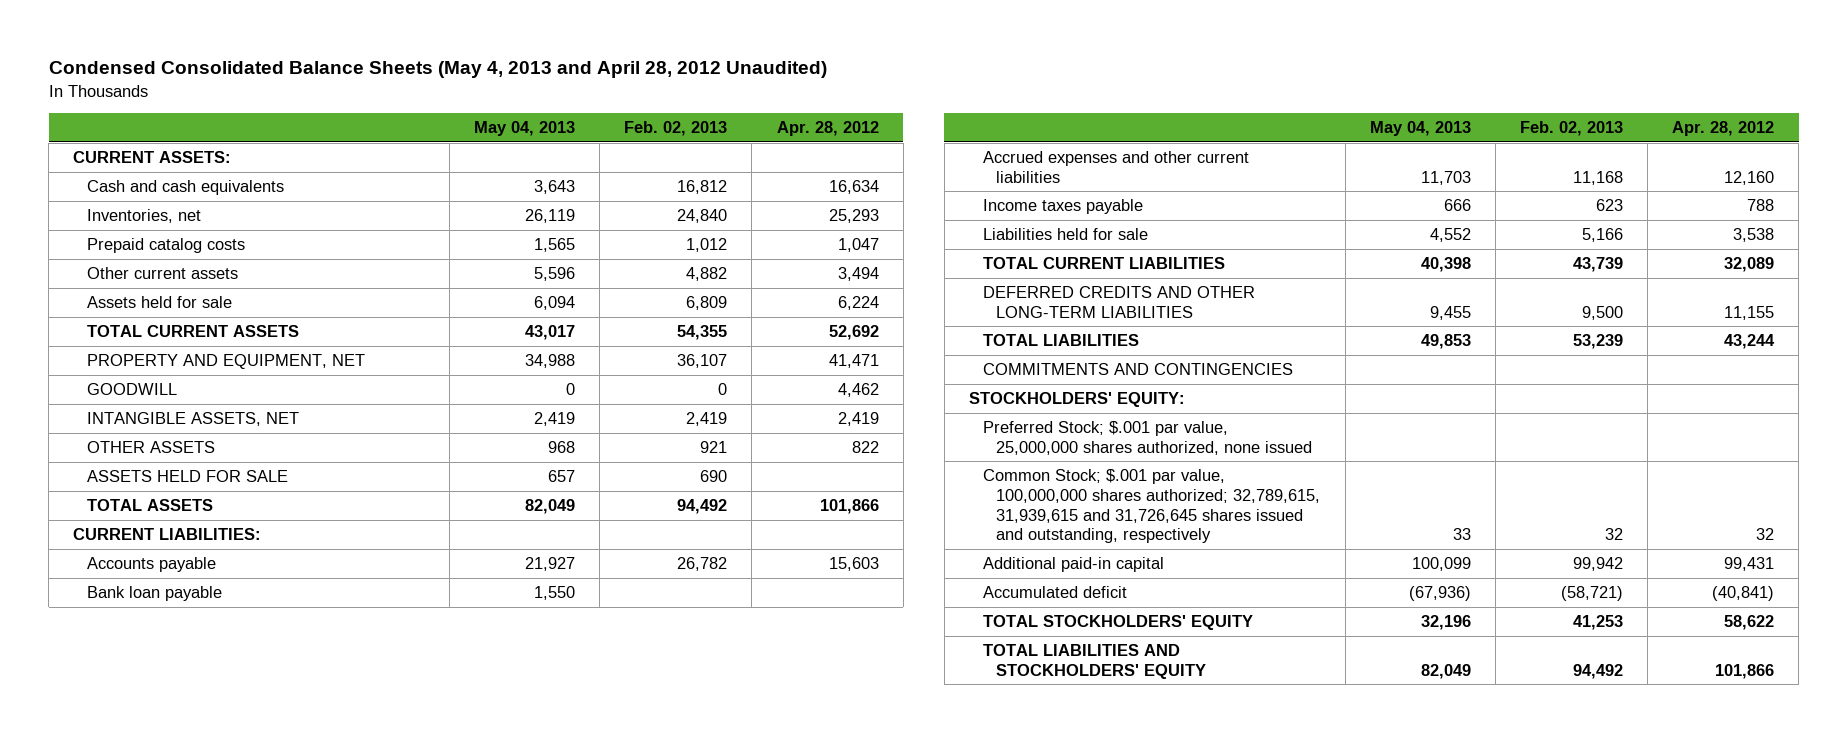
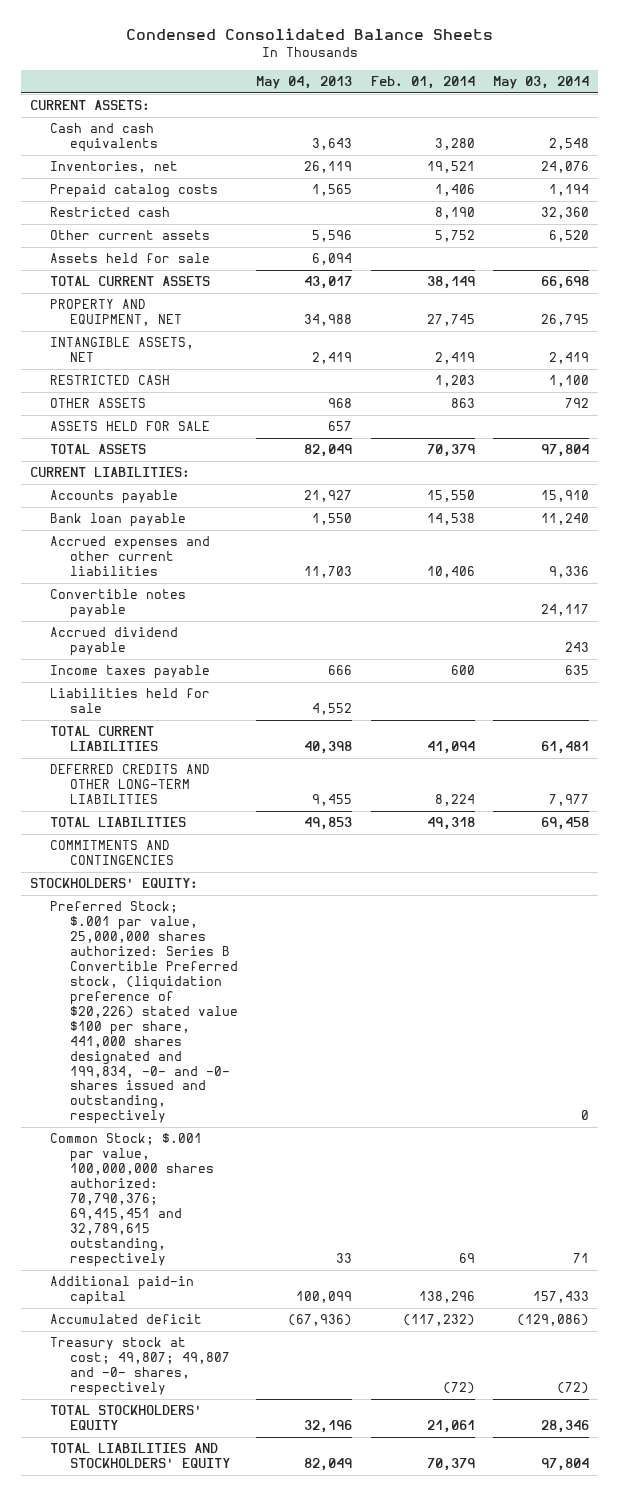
[48,61,827,79] Condensed Consolidated Balance Sheets (May 4, 2013 and April 28, 2012 Unaudited) -> [125,28,493,41] Condensed Consolidated Balance Sheets
[624,121,728,137] Feb. 02, 2013 -> none
[776,121,879,137] Apr. 28, 2012 -> none
none -> [370,76,475,90] Feb. 01, 2014
none -> [493,76,590,90] May 03, 2014
none -> [50,207,171,218] Restricted cash
[87,382,178,395] GOODWILL -> none
none -> [50,375,171,386] RESTRICTED CASH
none -> [50,589,187,619] Convertible notes payable
none -> [50,627,179,657] Accrued dividend payable
[982,420,1313,455] Preferred Stock; $.001 par value, 25,000,000 shares authorized, none issued -> [50,901,238,1125] Preferred Stock; $.001 par value, 25,000,000 shares authorized: Series B Convertible Preferred stock, (liquidation preference of $20,226) stated value $100 per share, 441,000 shares designated and 199,834, -0- and -0- shares issued and outstanding, respectively
[982,468,1321,544] Common Stock; $.001 par value, 100,000,000 shares authorized; 32,789,615, 31,939,615 and 31,726,645 shares issued and outstanding, respectively -> [50,1133,214,1267] Common Stock; $.001 par value, 100,000,000 shares authorized: 70,790,376; 69,415,451 and 32,789,615 outstanding, respectively
none -> [50,1337,230,1397] Treasury stock at cost; 49,807; 49,807 and -0- shares, respectively

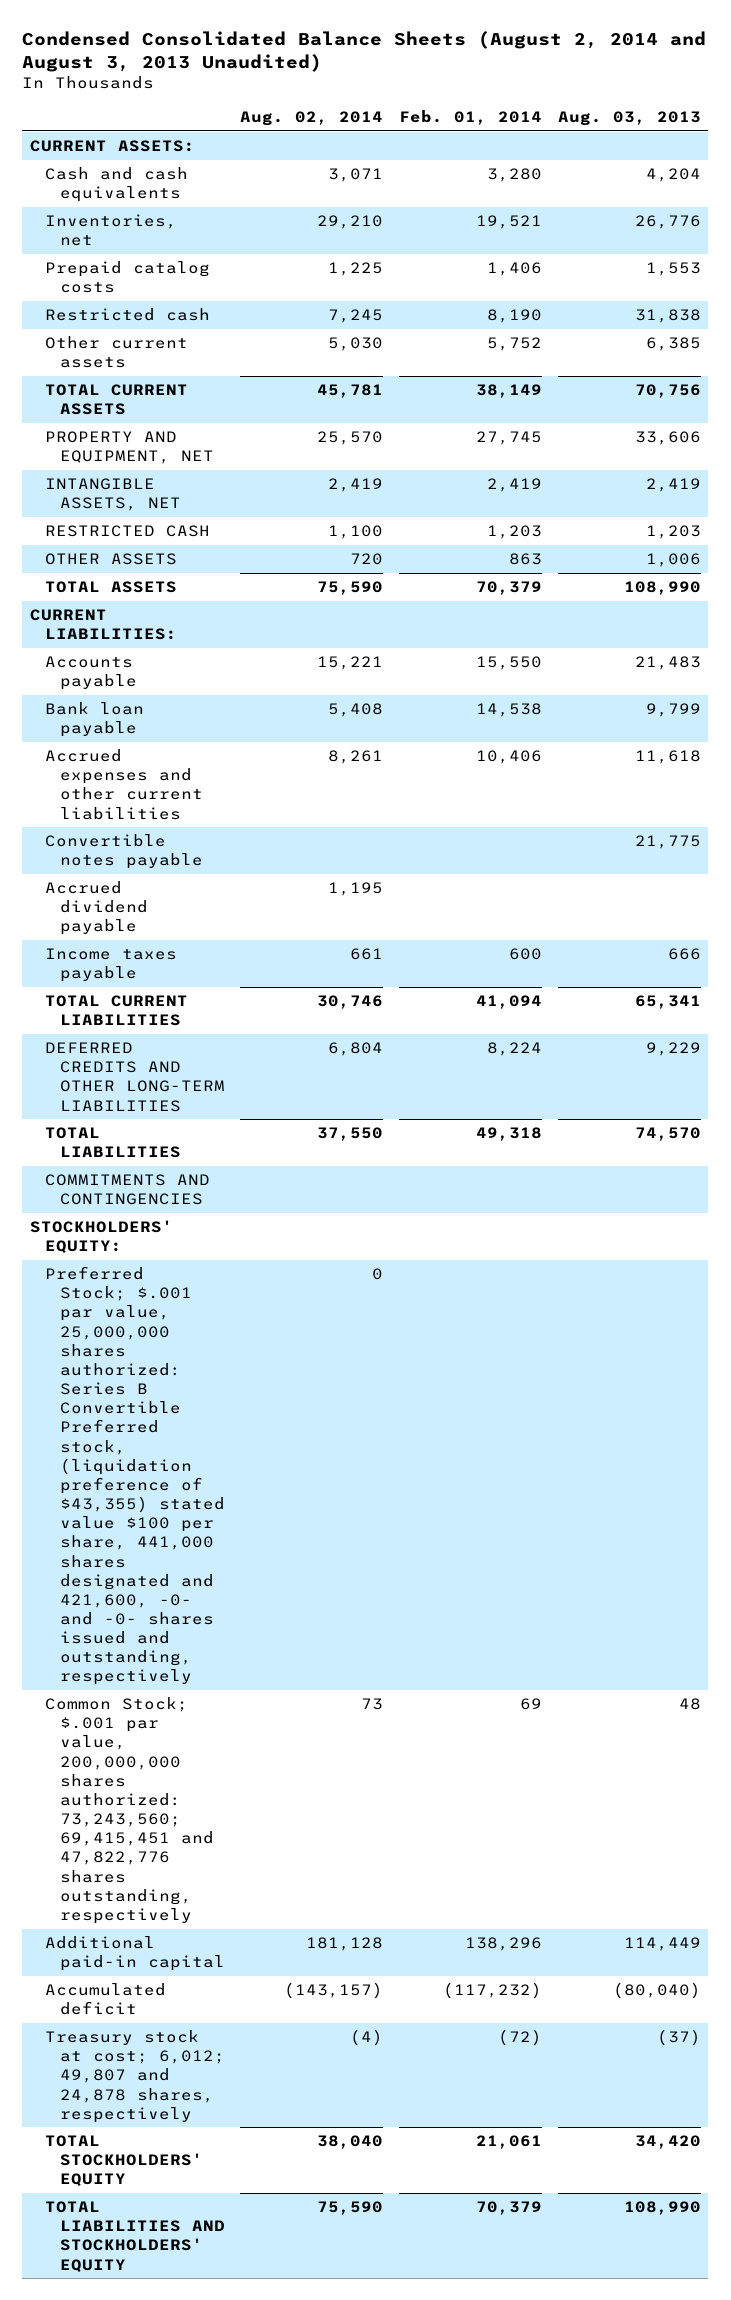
[125,28,493,41] Condensed Consolidated Balance Sheets -> [22,31,707,73] Condensed Consolidated Balance Sheets (August 2, 2014 and August 3, 2013 Unaudited)
[256,76,353,90] May 04, 2013 -> none
[493,76,590,90] May 03, 2014 -> none
none -> [240,111,384,127] Aug. 02, 2014
none -> [557,111,701,127] Aug. 03, 2013
[50,253,211,264] Assets held for sale -> none
[50,421,211,432] ASSETS HELD FOR SALE -> none
[50,688,211,714] Liabilities held for sale -> none
[50,901,238,1125] Preferred Stock; $.001 par value, 25,000,000 shares authorized: Series B Convertible Preferred stock, (liquidation preference of $20,226) stated value $100 per share, 441,000 shares designated and 199,834, -0- and -0- shares issued and outstanding, respectively -> [44,1266,225,1686] Preferred Stock; $.001 par value, 25,000,000 shares authorized: Series B Convertible Preferred stock, (liquidation preference of $43,355) stated value $100 per share, 441,000 shares designated and 421,600, -0- and -0- shares issued and outstanding, respectively
[50,1133,214,1267] Common Stock; $.001 par value, 100,000,000 shares authorized: 70,790,376; 69,415,451 and 32,789,615 outstanding, respectively -> [44,1697,214,1924] Common Stock; $.001 par value, 200,000,000 shares authorized: 73,243,560; 69,415,451 and 47,822,776 shares outstanding, respectively
[50,1337,230,1397] Treasury stock at cost; 49,807; 49,807 and -0- shares, respectively -> [44,2030,225,2123] Treasury stock at cost; 6,012; 49,807 and 24,878 shares, respectively

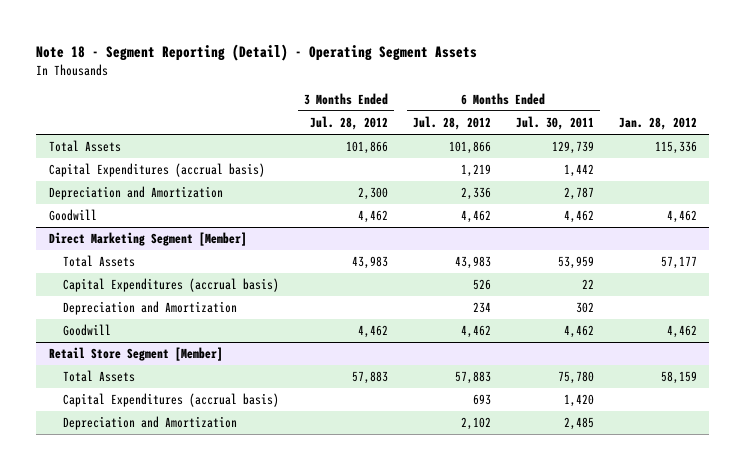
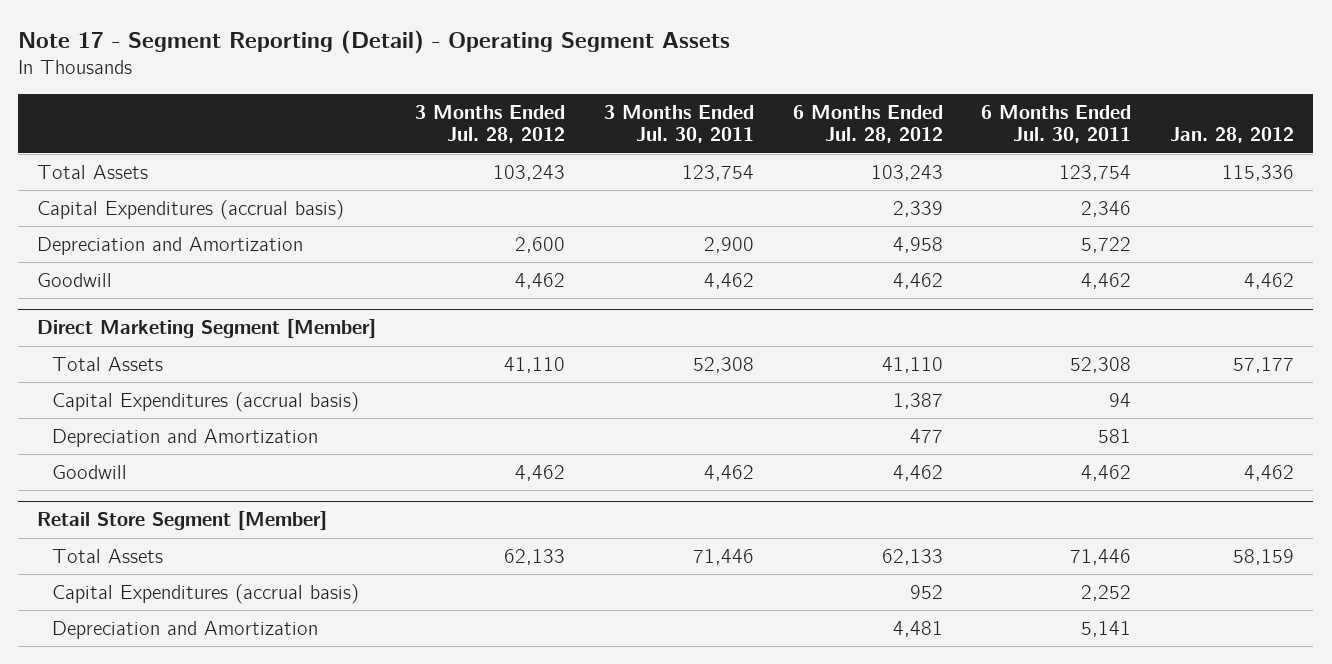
[36,43,478,61] Note 18 - Segment Reporting (Detail) - Operating Segment Assets -> [18,30,731,55] Note 17 - Segment Reporting (Detail) - Operating Segment Assets
none -> [603,104,754,144] 3 Months Ended Jul. 30, 2011
[345,141,388,155] 101,866 -> [493,164,566,181] 103,243
[448,141,491,155] 101,866 -> [870,164,943,181] 103,243
[551,141,594,155] 129,739 -> [1059,164,1132,181] 123,754
[460,164,491,178] 1,219 -> [892,200,943,217] 2,339
[563,164,594,178] 1,442 -> [1081,200,1132,217] 2,346
[357,187,388,201] 2,300 -> [515,236,566,253] 2,600
[460,187,491,201] 2,336 -> [892,236,943,253] 4,958
[563,187,594,201] 2,787 -> [1081,236,1132,253] 5,722
[351,256,388,270] 43,983 -> [504,356,566,373] 41,110
[454,256,491,270] 43,983 -> [881,356,943,373] 41,110
[557,256,594,270] 53,959 -> [1070,356,1132,373] 52,308
[472,279,491,291] 526 -> [892,392,943,409] 1,387
[581,279,594,290] 22 -> [1109,392,1132,407] 94
[472,302,491,314] 234 -> [909,428,943,443] 477
[575,302,594,314] 302 -> [1098,428,1132,443] 581
[351,371,388,385] 57,883 -> [504,548,566,565] 62,133
[454,371,491,385] 57,883 -> [881,548,943,565] 62,133
[557,371,594,385] 75,780 -> [1070,548,1132,565] 71,446
[472,394,491,406] 693 -> [909,584,943,599] 952
[563,394,594,408] 1,420 -> [1081,584,1132,601] 2,252
[460,417,491,431] 2,102 -> [892,620,943,637] 4,481
[563,417,594,431] 2,485 -> [1081,620,1132,637] 5,141

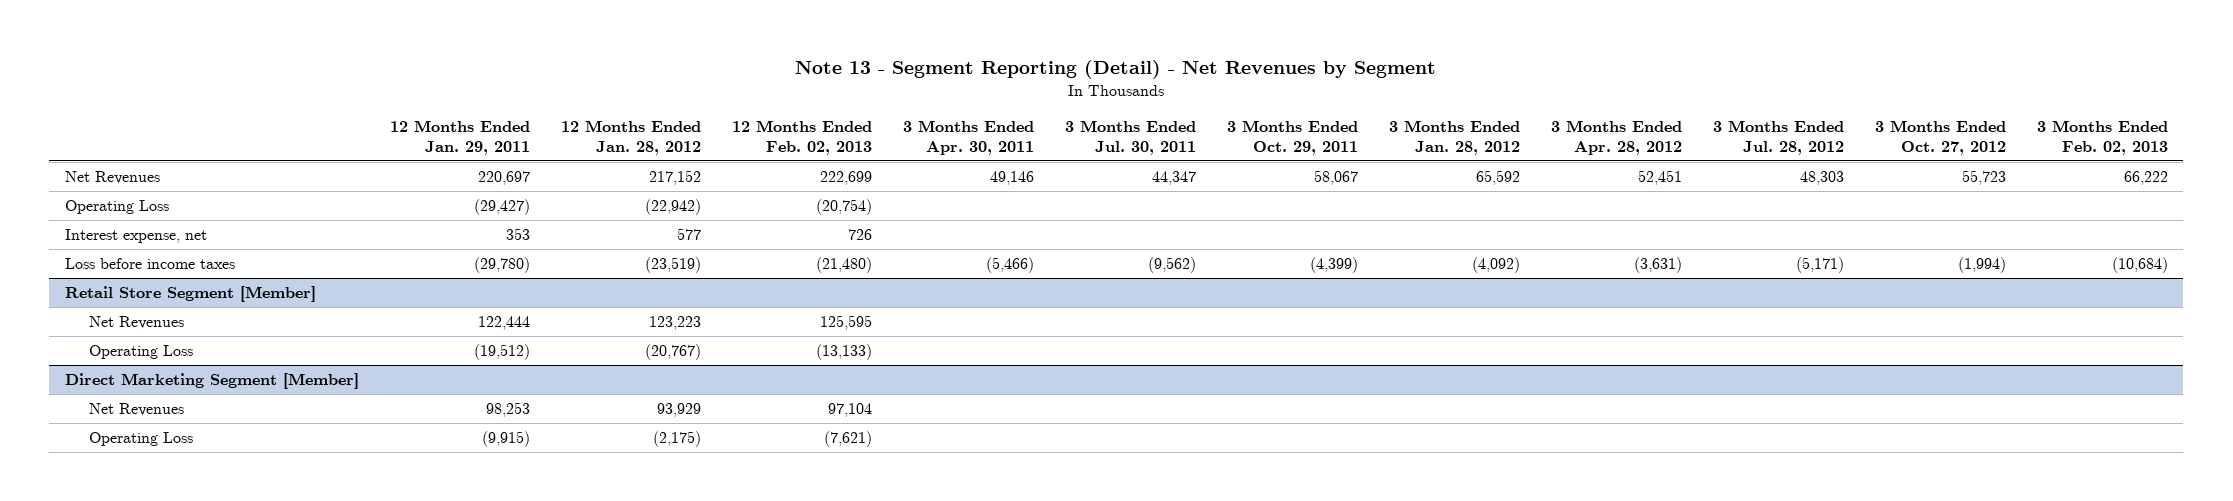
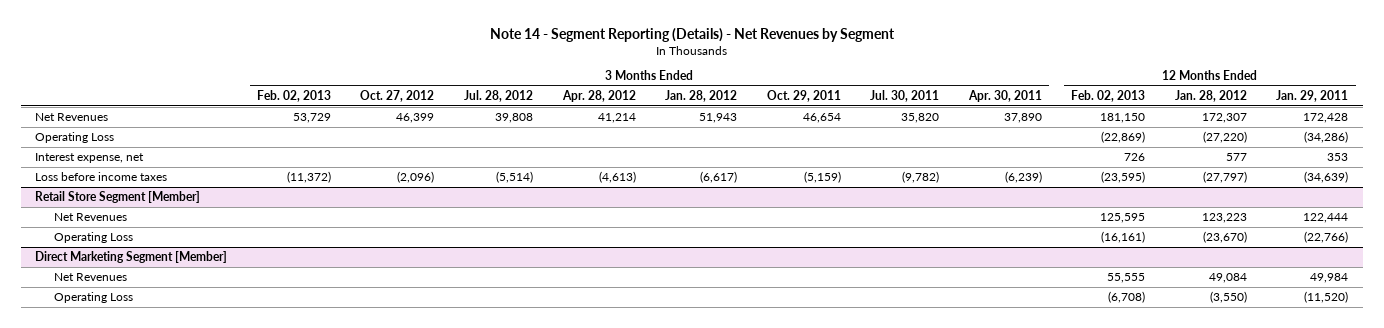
[795,60,1437,80] Note 13 - Segment Reporting (Detail) - Net Revenues by Segment -> [489,27,895,42] Note 14 - Segment Reporting (Details) - Net Revenues by Segment
[477,170,530,185] 220,697 -> [1303,113,1349,124] 172,428
[648,169,701,185] 217,152 -> [1201,113,1247,124] 172,307
[819,170,872,185] 222,699 -> [1100,113,1146,124] 181,150
[989,170,1034,185] 49,146 -> [1003,113,1042,124] 37,890
[1151,170,1196,185] 44,347 -> [901,113,940,124] 35,820
[1313,169,1358,185] 58,067 -> [802,113,841,124] 46,654
[1475,169,1520,185] 65,592 -> [699,113,738,124] 51,943
[1637,169,1682,185] 52,451 -> [597,113,636,124] 41,214
[1799,170,1844,185] 48,303 -> [495,113,534,124] 39,808
[1961,169,2006,185] 55,723 -> [396,113,435,124] 46,399
[2123,170,2168,185] 66,222 -> [292,113,331,124] 53,729
[473,198,530,215] (29,427) -> [1304,131,1349,144] (34,286)
[644,198,701,215] (22,942) -> [1202,131,1247,144] (27,220)
[815,198,872,215] (20,754) -> [1101,131,1146,144] (22,869)
[473,256,530,273] (29,780) -> [1304,171,1349,184] (34,639)
[644,256,701,273] (23,519) -> [1202,171,1247,184] (27,797)
[815,256,872,273] (21,480) -> [1101,171,1146,184] (23,595)
[985,256,1034,273] (5,466) -> [1004,171,1042,184] (6,239)
[1147,256,1196,273] (9,562) -> [902,171,940,184] (9,782)
[1309,256,1358,273] (4,399) -> [803,171,841,184] (5,159)
[1471,256,1520,273] (4,092) -> [700,171,738,184] (6,617)
[1633,256,1682,273] (3,631) -> [598,171,636,184] (4,613)
[1795,256,1844,273] (5,171) -> [496,171,534,184] (5,514)
[1957,256,2006,273] (1,994) -> [397,171,435,184] (2,096)
[2111,256,2168,273] (10,684) -> [286,171,331,184] (11,372)
[473,343,530,360] (19,512) -> [1304,231,1349,244] (22,766)
[644,343,701,360] (20,767) -> [1202,231,1247,244] (23,670)
[815,343,872,360] (13,133) -> [1101,231,1146,244] (16,161)
[485,401,530,417] 98,253 -> [1310,273,1349,284] 49,984
[656,402,701,417] 93,929 -> [1208,273,1247,284] 49,084
[827,402,872,417] 97,104 -> [1107,273,1146,284] 55,555
[481,430,530,447] (9,915) -> [1304,291,1349,304] (11,520)
[652,430,701,447] (2,175) -> [1209,291,1247,304] (3,550)
[823,430,872,447] (7,621) -> [1108,291,1146,304] (6,708)

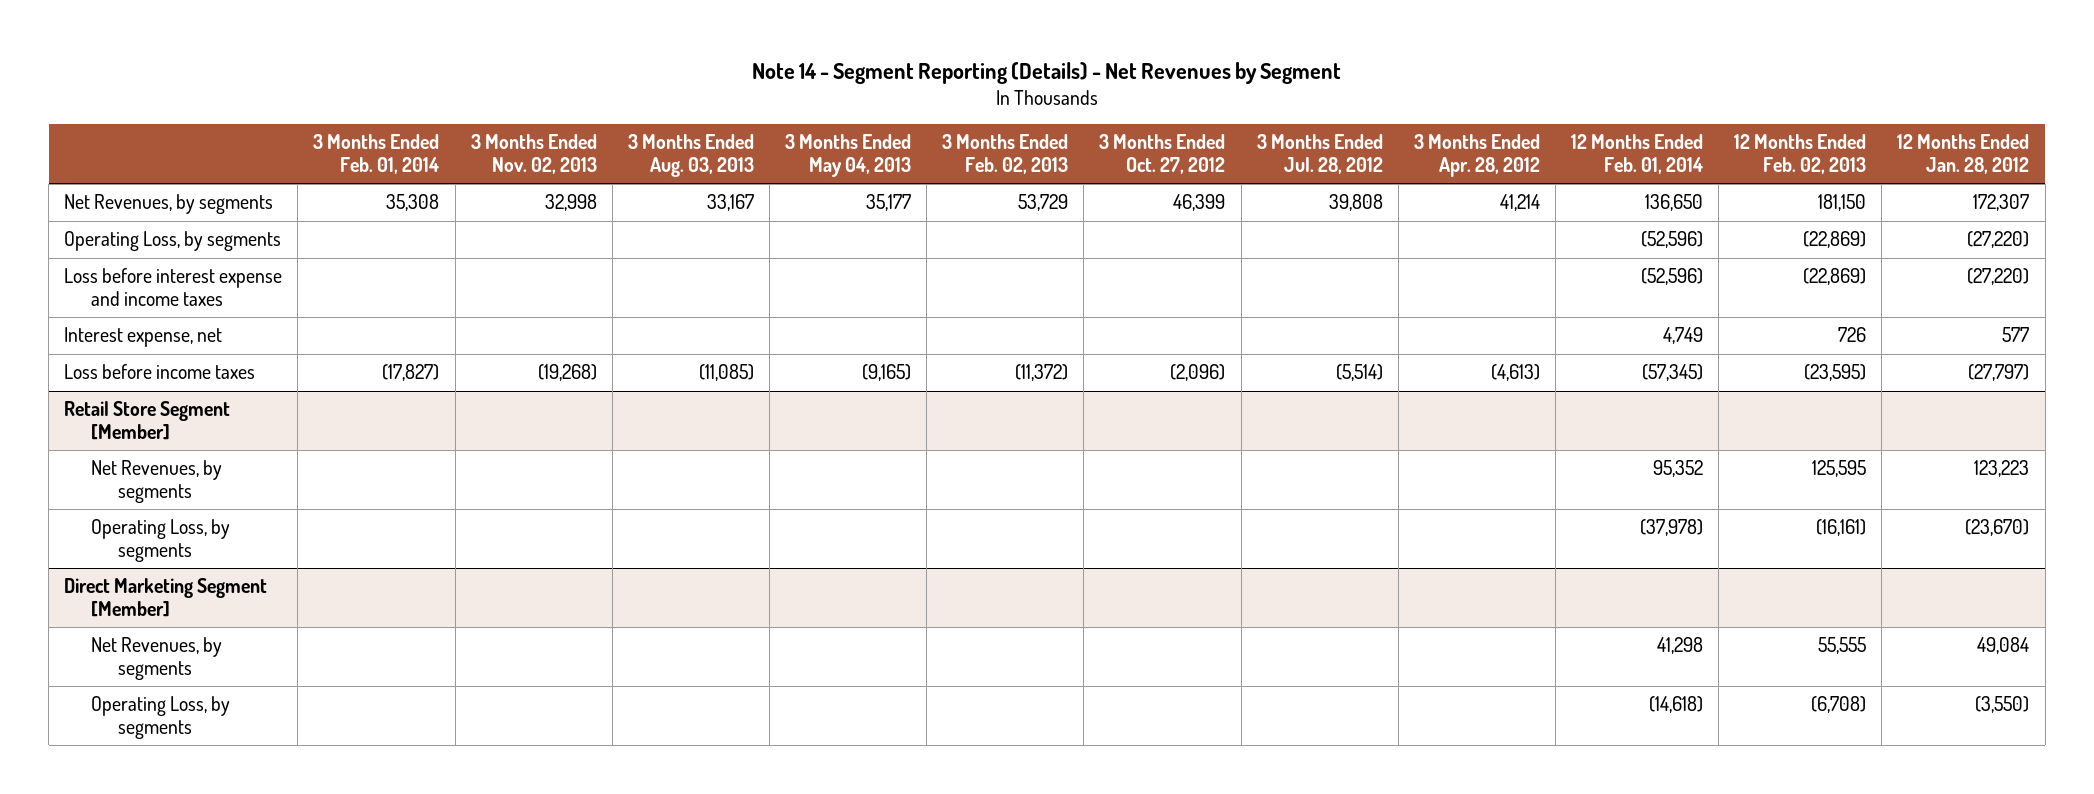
[665,89,738,102] Jan. 28, 2012 -> none
[766,89,841,102] Oct. 29, 2011 -> none
[870,89,940,102] Jul. 30, 2011 -> none
[967,89,1042,102] Apr. 30, 2011 -> none
[1276,89,1349,102] Jan. 29, 2011 -> none
none -> [313,134,440,174] 3 Months Ended Feb. 01, 2014
none -> [470,134,597,174] 3 Months Ended Nov. 02, 2013
none -> [627,134,754,177] 3 Months Ended Aug. 03, 2013
none -> [785,134,912,177] 3 Months Ended May 04, 2013
none -> [1571,134,1704,174] 12 Months Ended Feb. 01, 2014
[35,113,109,122] Net Revenues -> [64,194,274,215] Net Revenues, by segments
[35,132,115,144] Operating Loss -> [64,231,282,252] Operating Loss, by segments
none -> [64,268,283,306] Loss before interest expense and income taxes
[53,213,127,222] Net Revenues -> [91,460,223,503] Net Revenues, by segments
[53,232,133,244] Operating Loss -> [91,519,231,562] Operating Loss, by segments
[53,273,127,282] Net Revenues -> [91,637,223,680] Net Revenues, by segments
[53,292,133,304] Operating Loss -> [91,696,231,739] Operating Loss, by segments

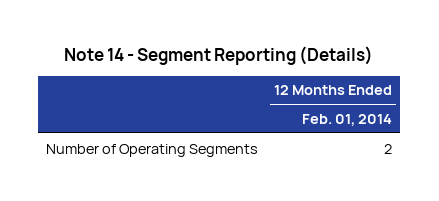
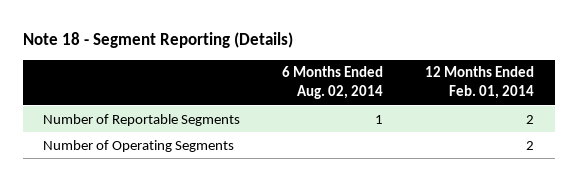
[64,46,374,66] Note 14 - Segment Reporting (Details) -> [22,32,293,49] Note 18 - Segment Reporting (Details)
none -> [282,66,384,100] 6 Months Ended Aug. 02, 2014
none -> [43,113,241,126] Number of Reportable Segments

